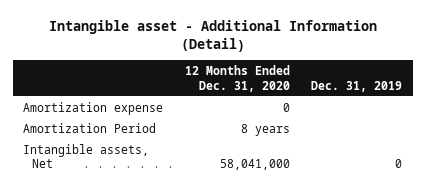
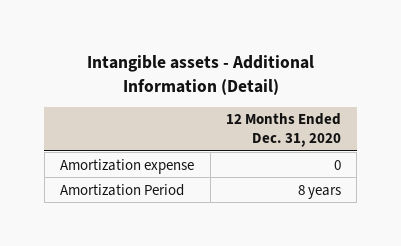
[48,19,377,52] Intangible asset - Additional Information (Detail) -> [86,55,314,95] Intangible assets - Additional Information (Detail)
[311,80,403,92] Dec. 31, 2019 -> none
[23,143,150,169] Intangible assets, Net -> none

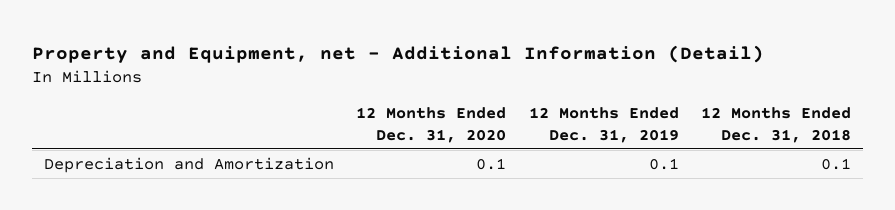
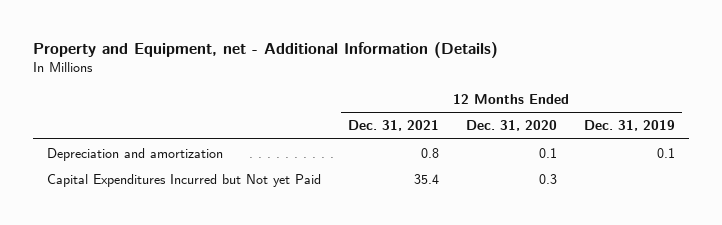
[32,44,765,63] Property and Equipment, net - Additional Information (Detail) -> [33,42,499,59] Property and Equipment, net - Additional Information (Details)
[701,106,852,143] 12 Months Ended Dec. 31, 2018 -> none
none -> [347,120,439,132] Dec. 31, 2021
[43,157,334,174] Depreciation and Amortization -> [46,147,223,161] Depreciation and amortization
none -> [46,173,321,187] Capital Expenditures Incurred but Not yet Paid

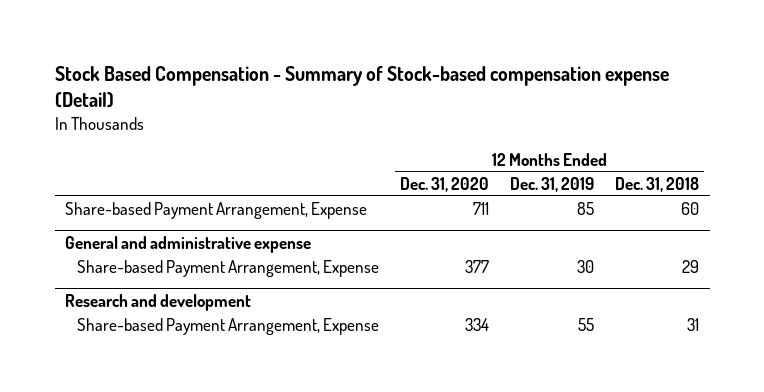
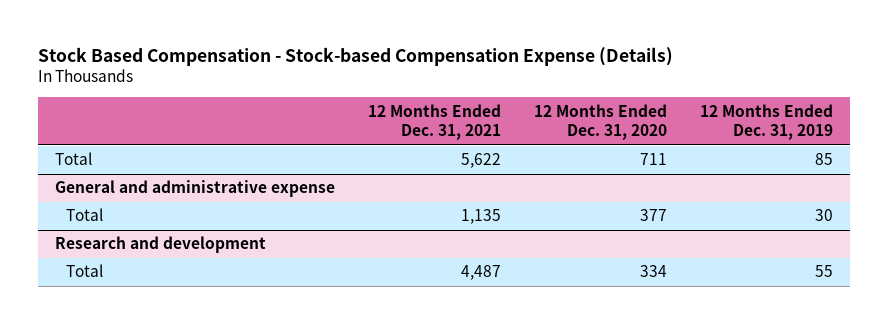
[54,66,669,109] Stock Based Compensation - Summary of Stock-based compensation expense (Detail) -> [37,46,673,66] Stock Based Compensation - Stock-based Compensation Expense (Details)
[615,176,700,192] Dec. 31, 2018 -> none
none -> [367,103,501,141] 12 Months Ended Dec. 31, 2021
[65,202,368,220] Share-based Payment Arrangement, Expense -> [54,152,92,166] Total
[77,260,380,278] Share-based Payment Arrangement, Expense -> [66,208,104,222] Total
[77,318,380,336] Share-based Payment Arrangement, Expense -> [66,264,104,278] Total

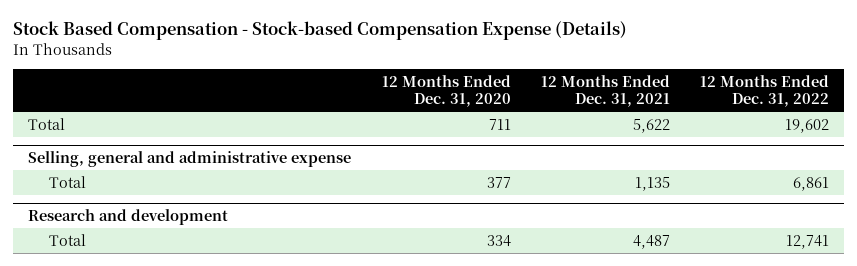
[700,103,834,141] 12 Months Ended Dec. 31, 2019 -> none
none -> [700,74,830,108] 12 Months Ended Dec. 31, 2022
[54,180,335,198] General and administrative expense -> [28,151,352,168] Selling, general and administrative expense

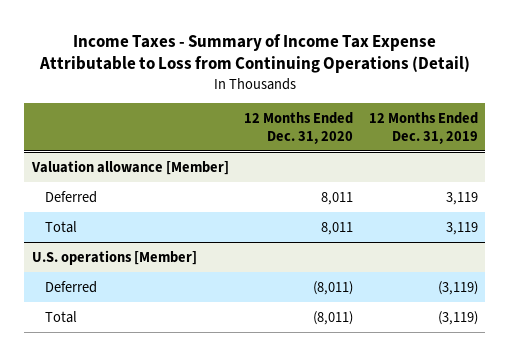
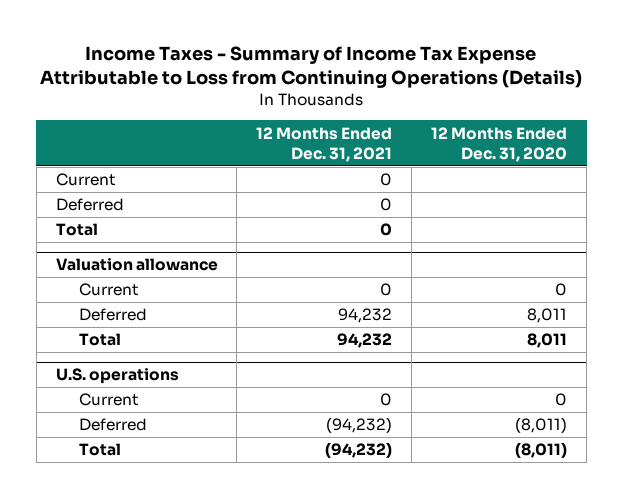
[38,33,470,74] Income Taxes - Summary of Income Tax Expense Attributable to Loss from Continuing Operations (Detail) -> [40,46,583,89] Income Taxes - Summary of Income Tax Expense Attributable to Loss from Continuing Operations (Details)
[368,112,478,144] 12 Months Ended Dec. 31, 2019 -> none
none -> [256,126,393,162] 12 Months Ended Dec. 31, 2021
none -> [55,173,116,187] Current
none -> [55,198,124,212] Deferred
none -> [55,223,98,237] Total
[30,159,229,175] Valuation allowance [Member] -> [55,258,218,272] Valuation allowance
none -> [79,283,140,297] Current
[31,249,197,265] U.S. operations [Member] -> [55,368,179,385] U.S. operations
none -> [79,393,140,407] Current

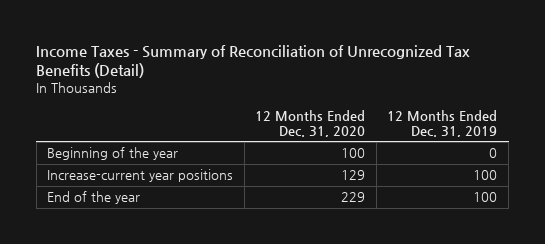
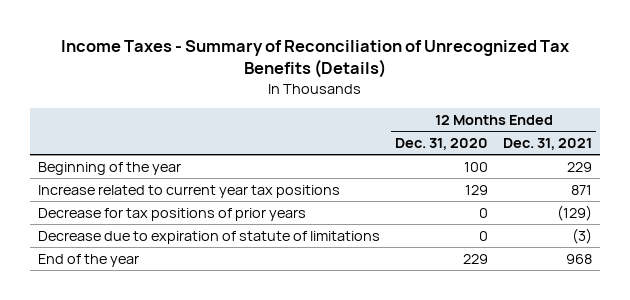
[36,44,471,79] Income Taxes - Summary of Reconciliation of Unrecognized Tax Benefits (Detail) -> [60,40,569,79] Income Taxes - Summary of Reconciliation of Unrecognized Tax Benefits (Details)
[387,109,498,137] 12 Months Ended Dec. 31, 2019 -> none
none -> [503,137,593,150] Dec. 31, 2021
[47,169,234,183] Increase-current year positions -> [37,184,340,198] Increase related to current year tax positions
none -> [37,207,306,221] Decrease for tax positions of prior years
none -> [37,230,380,244] Decrease due to expiration of statute of limitations

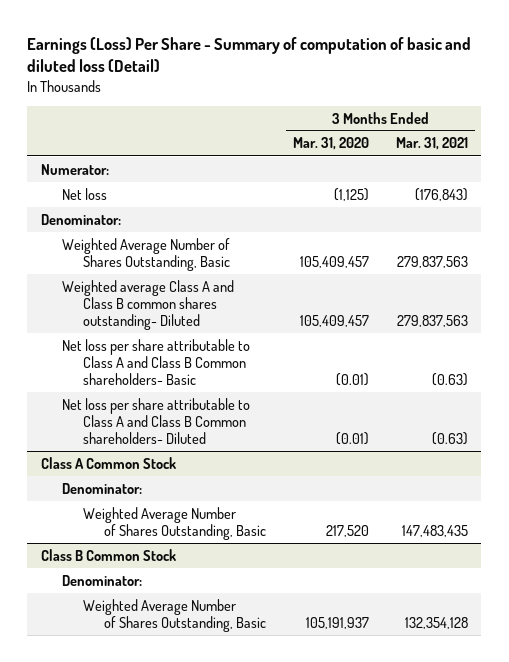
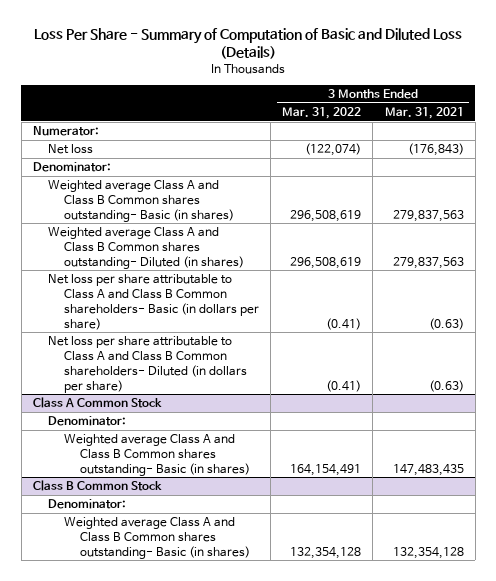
[27,36,472,73] Earnings (Loss) Per Share - Summary of computation of basic and diluted loss (Detail) -> [34,28,463,60] Loss Per Share - Summary of Computation of Basic and Diluted Loss (Details)
[293,137,370,151] Mar. 31, 2020 -> none
none -> [282,106,362,119] Mar. 31, 2022
[61,237,231,271] Weighted Average Number of Shares Outstanding, Basic -> [48,180,235,222] Weighted average Class A and Class B Common shares outstanding- Basic (in shares)
[61,279,234,331] Weighted average Class A and Class B common shares outstanding- Diluted -> [48,227,245,269] Weighted average Class A and Class B Common shares outstanding- Diluted (in shares)
[61,338,250,386] Net loss per share attributable to Class A and Class B Common shareholders- Basic -> [48,274,260,330] Net loss per share attributable to Class A and Class B Common shareholders- Basic (in dollars per share)
[61,397,250,445] Net loss per share attributable to Class A and Class B Common shareholders- Diluted -> [48,336,248,393] Net loss per share attributable to Class A and Class B Common shareholders- Diluted (in dollars per share)
[83,506,267,540] Weighted Average Number of Shares Outstanding, Basic -> [64,434,251,476] Weighted average Class A and Class B Common shares outstanding- Basic (in shares)
[83,598,267,632] Weighted Average Number of Shares Outstanding, Basic -> [64,517,251,559] Weighted average Class A and Class B Common shares outstanding- Basic (in shares)

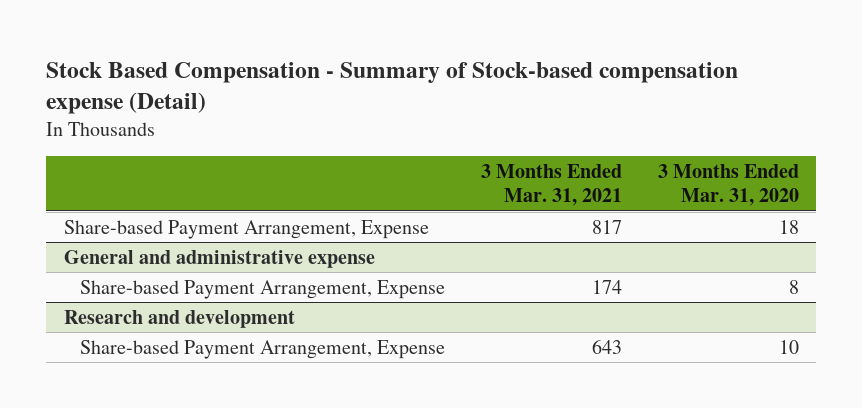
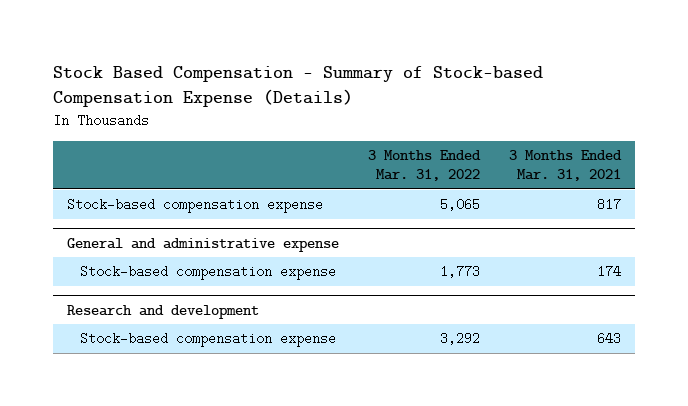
[46,61,739,114] Stock Based Compensation - Summary of Stock-based compensation expense (Detail) -> [52,65,543,107] Stock Based Compensation - Summary of Stock-based Compensation Expense (Details)
[657,164,799,207] 3 Months Ended Mar. 31, 2020 -> none
none -> [368,150,482,182] 3 Months Ended Mar. 31, 2022
[63,219,429,239] Share-based Payment Arrangement, Expense -> [67,198,324,214] Stock-based compensation expense
[80,279,446,299] Share-based Payment Arrangement, Expense -> [80,265,337,281] Stock-based compensation expense
[80,339,446,359] Share-based Payment Arrangement, Expense -> [80,332,337,348] Stock-based compensation expense

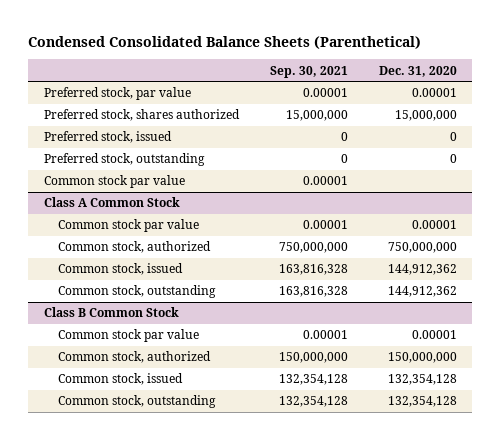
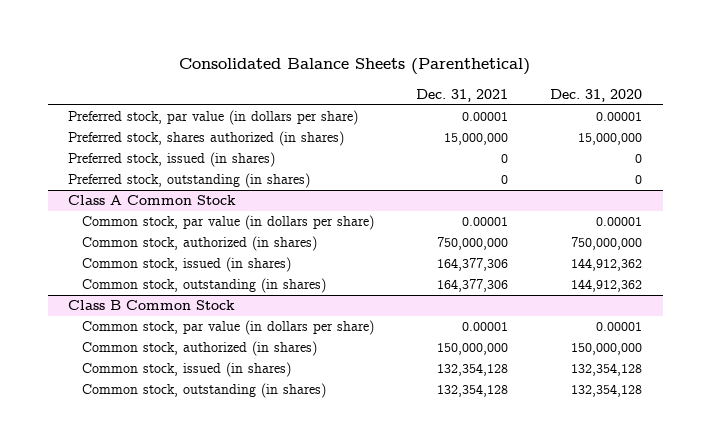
[28,36,422,50] Condensed Consolidated Balance Sheets (Parenthetical) -> [179,58,531,76] Consolidated Balance Sheets (Parenthetical)
[269,65,348,78] Sep. 30, 2021 -> none
none -> [416,88,509,102] Dec. 31, 2021
[43,175,185,189] Common stock par value -> none
[43,87,191,101] Preferred stock, par value -> [68,110,359,126] Preferred stock, par value (in dollars per share)
[43,109,240,122] Preferred stock, shares authorized -> [68,131,345,147] Preferred stock, shares authorized (in shares)
[43,131,172,144] Preferred stock, issued -> [68,152,276,168] Preferred stock, issued (in shares)
[43,153,205,167] Preferred stock, outstanding -> [68,173,311,189] Preferred stock, outstanding (in shares)
[57,219,199,233] Common stock par value -> [82,215,375,231] Common stock, par value (in dollars per share)
[57,241,211,254] Common stock, authorized -> [82,236,318,252] Common stock, authorized (in shares)
[57,263,183,276] Common stock, issued -> [82,257,292,273] Common stock, issued (in shares)
[57,285,216,299] Common stock, outstanding -> [82,278,327,294] Common stock, outstanding (in shares)
[57,329,199,343] Common stock par value -> [82,320,375,336] Common stock, par value (in dollars per share)
[57,351,211,364] Common stock, authorized -> [82,341,318,357] Common stock, authorized (in shares)
[57,373,183,386] Common stock, issued -> [82,362,292,378] Common stock, issued (in shares)
[57,395,216,409] Common stock, outstanding -> [82,383,327,399] Common stock, outstanding (in shares)

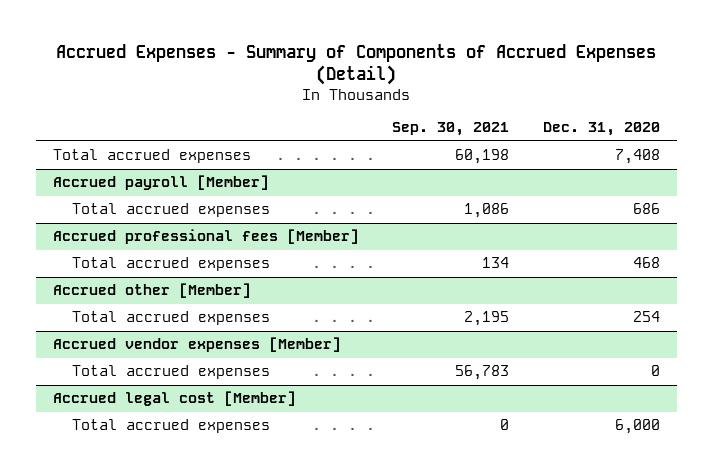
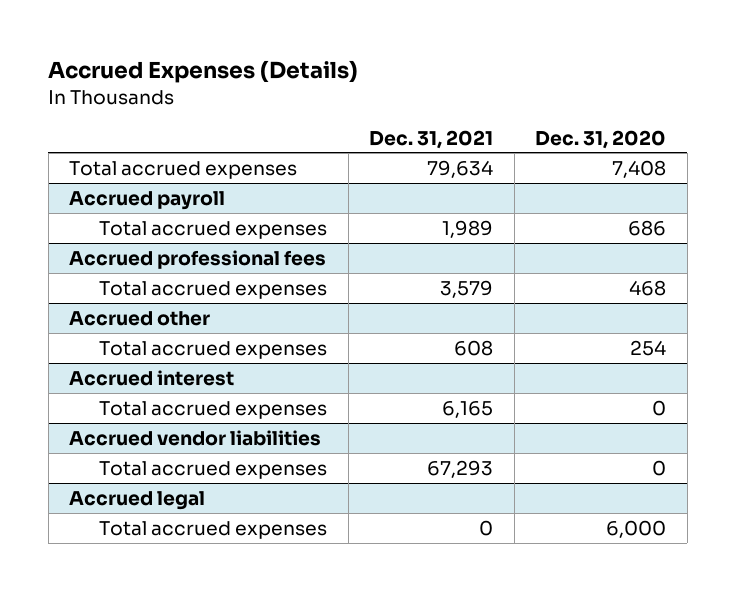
[56,43,657,86] Accrued Expenses - Summary of Components of Accrued Expenses (Detail) -> [48,59,359,83] Accrued Expenses (Details)
[392,122,510,137] Sep. 30, 2021 -> none
none -> [369,129,494,149] Dec. 31, 2021
[52,175,269,191] Accrued payroll [Member] -> [69,190,226,210] Accrued payroll
[52,229,359,245] Accrued professional fees [Member] -> [69,249,327,269] Accrued professional fees
[52,283,251,299] Accrued other [Member] -> [69,310,211,326] Accrued other
[52,337,341,353] Accrued vendor expenses [Member] -> none
none -> [69,369,235,386] Accrued interest
[52,391,296,407] Accrued legal cost [Member] -> [69,429,322,446] Accrued vendor liabilities
none -> [99,460,328,479] Total accrued expenses
none -> [69,490,206,510] Accrued legal

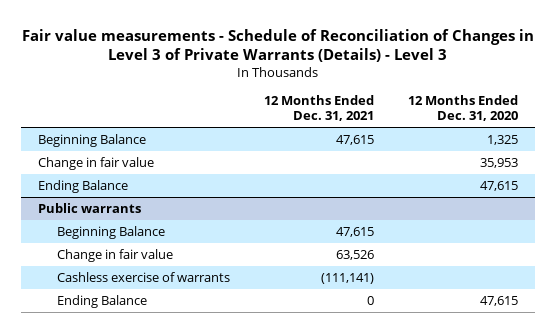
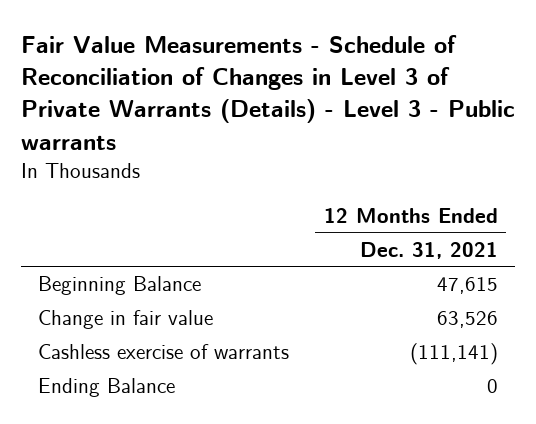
[22,28,535,62] Fair value measurements - Schedule of Reconciliation of Changes in Level 3 of Private Warrants (Details) - Level 3 -> [20,34,515,150] Fair Value Measurements - Schedule of Reconciliation of Changes in Level 3 of Private Warrants (Details) - Level 3 - Public warrants
[408,95,519,122] 12 Months Ended Dec. 31, 2020 -> none
[38,156,155,170] Change in fair value -> none
[38,179,129,193] Ending Balance -> none
[38,202,142,213] Public warrants -> none
[56,225,165,239] Beginning Balance -> none

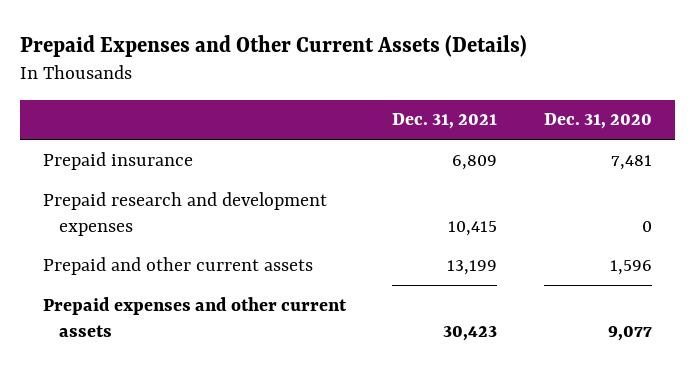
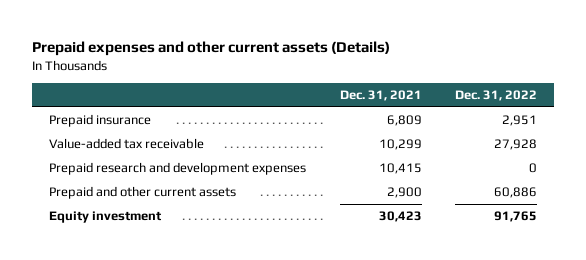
[19,34,527,57] Prepaid Expenses and Other Current Assets (Details) -> [32,41,391,57] Prepaid expenses and other current assets (Details)
[543,113,652,130] Dec. 31, 2020 -> none
none -> [455,90,538,102] Dec. 31, 2022
none -> [48,138,204,150] Value-added tax receivable
[447,259,498,275] 13,199 -> [386,187,422,199] 2,900
[42,296,347,337] Prepaid expenses and other current assets -> [48,211,162,224] Equity investment

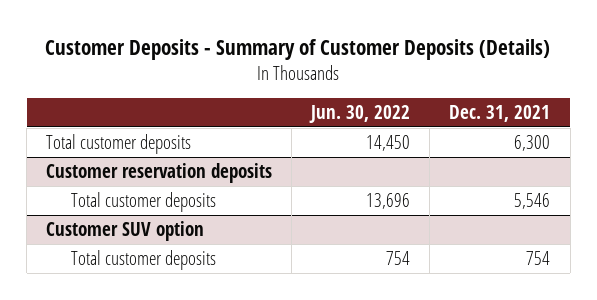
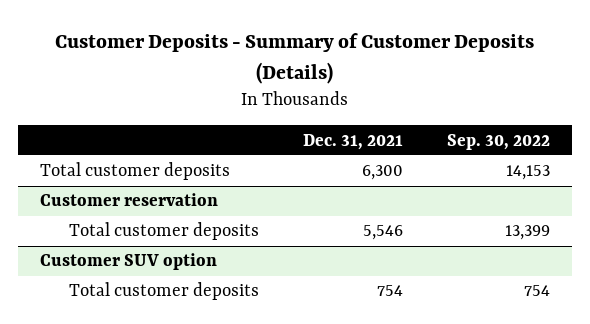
[309,105,411,124] Jun. 30, 2022 -> none
none -> [447,133,551,150] Sep. 30, 2022
[46,162,273,183] Customer reservation deposits -> [39,193,218,207] Customer reservation

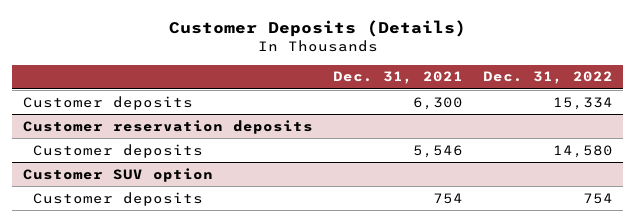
[55,33,535,84] Customer Deposits - Summary of Customer Deposits (Details) -> [168,20,466,38] Customer Deposits (Details)
[447,133,551,150] Sep. 30, 2022 -> none
none -> [483,71,614,85] Dec. 31, 2022
[39,162,230,181] Total customer deposits -> [22,95,193,110] Customer deposits
[39,193,218,207] Customer reservation -> [22,119,313,134] Customer reservation deposits
[68,222,259,241] Total customer deposits -> [33,143,204,158] Customer deposits
[68,282,259,301] Total customer deposits -> [33,191,204,206] Customer deposits

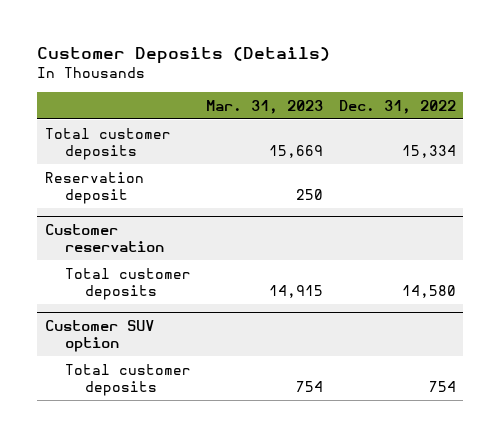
[332,71,463,85] Dec. 31, 2021 -> none
none -> [206,99,324,114] Mar. 31, 2023
[22,95,193,110] Customer deposits -> [44,127,171,160] Total customer deposits
none -> [44,171,144,204] Reservation deposit
[22,119,313,134] Customer reservation deposits -> [44,224,165,252] Customer reservation
[33,143,204,158] Customer deposits -> [65,267,192,300] Total customer deposits
[33,191,204,206] Customer deposits -> [65,363,192,396] Total customer deposits

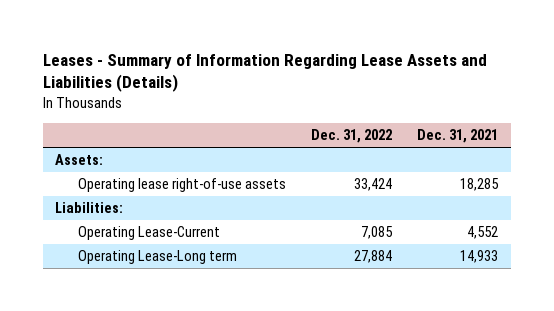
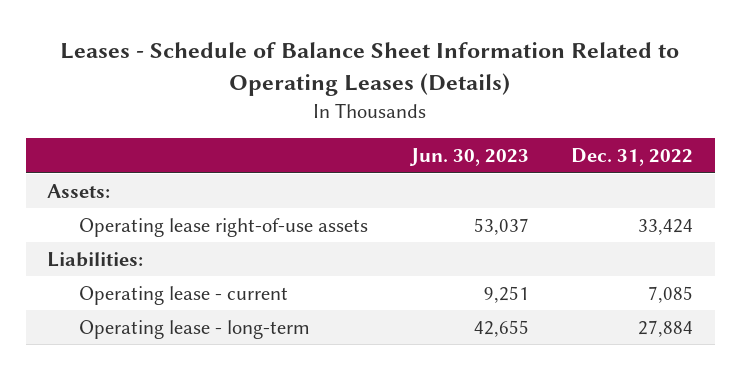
[42,53,487,93] Leases - Summary of Information Regarding Lease Assets and Liabilities (Details) -> [60,42,680,96] Leases - Schedule of Balance Sheet Information Related to Operating Leases (Details)
[417,129,499,144] Dec. 31, 2021 -> none
none -> [408,148,529,167] Jun. 30, 2023
[77,226,220,241] Operating Lease-Current -> [78,285,288,305] Operating lease - current
[77,250,237,265] Operating Lease-Long term -> [78,319,310,339] Operating lease - long-term

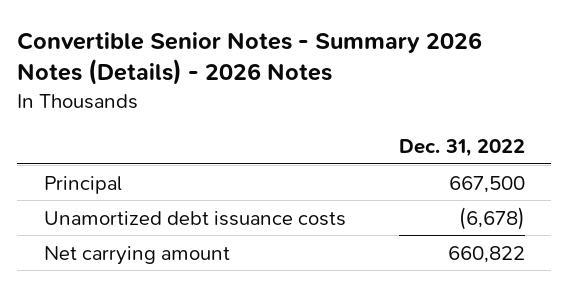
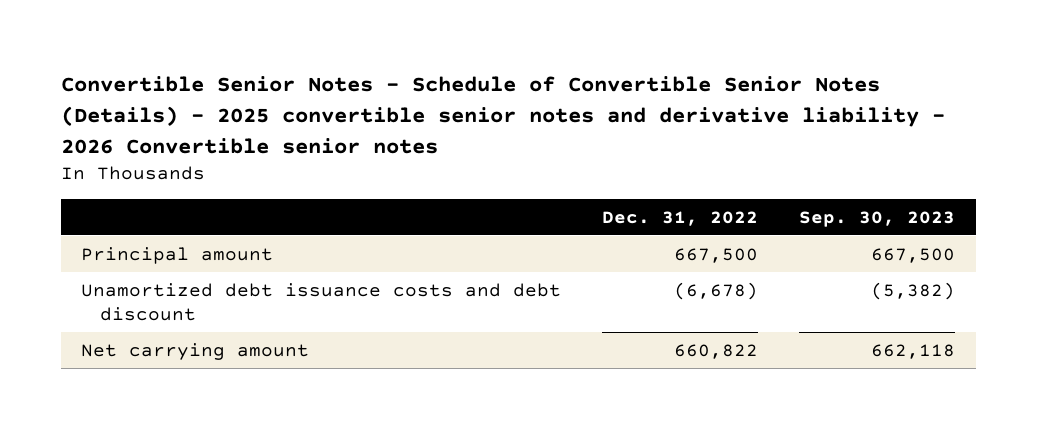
[16,31,482,86] Convertible Senior Notes - Summary 2026 Notes (Details) - 2026 Notes -> [60,76,945,154] Convertible Senior Notes - Schedule of Convertible Senior Notes (Details) - 2025 convertible senior notes and derivative liability - 2026 Convertible senior notes
none -> [799,210,956,227] Sep. 30, 2023
[43,175,122,194] Principal -> [81,246,274,264] Principal amount
[43,210,346,226] Unamortized debt issuance costs -> [81,282,562,321] Unamortized debt issuance costs and debt discount

